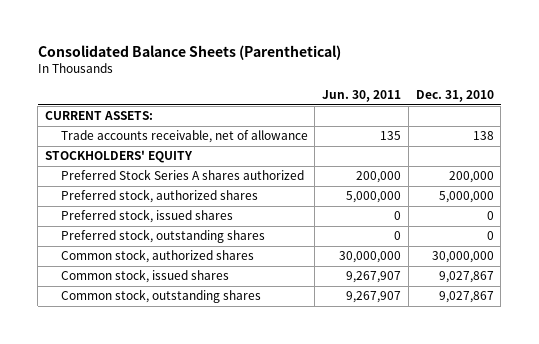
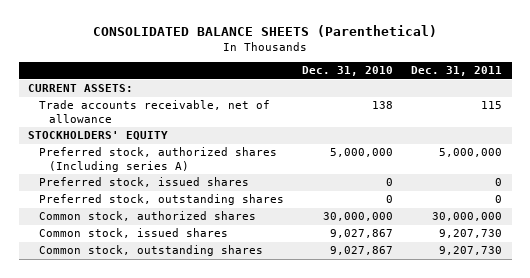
[37,44,341,60] Consolidated Balance Sheets (Parenthetical) -> [93,24,438,37] CONSOLIDATED BALANCE SHEETS (Parenthetical)
[322,90,402,103] Jun. 30, 2011 -> none
none -> [411,66,503,77] Dec. 31, 2011
[60,169,304,181] Preferred Stock Series A shares authorized -> none
[60,189,258,204] Preferred stock, authorized shares -> [38,147,277,172] Preferred stock, authorized shares (Including series A)

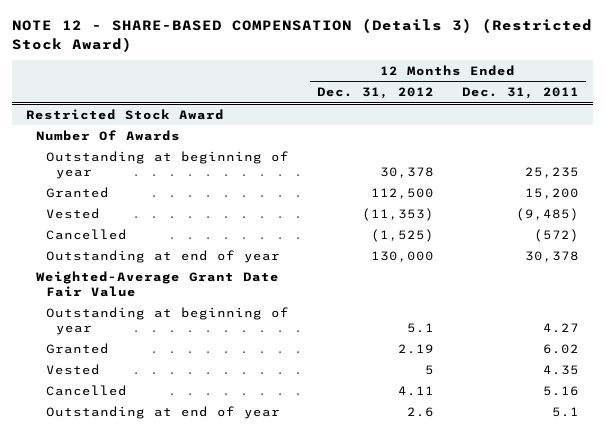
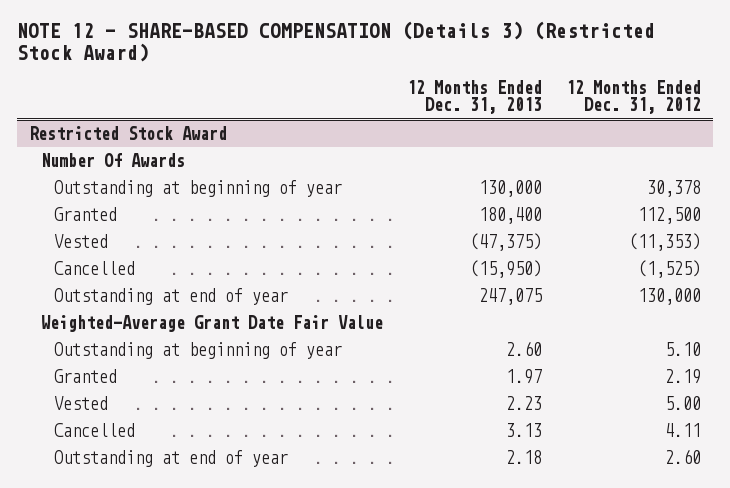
[462,87,580,100] Dec. 31, 2011 -> none
none -> [407,80,543,115] 12 Months Ended Dec. 31, 2013
[407,322,435,333] 5.1 -> [665,342,702,357] 5.10
[425,364,435,375] 5 -> [665,396,702,411] 5.00
[407,406,435,417] 2.6 -> [665,449,702,465] 2.60

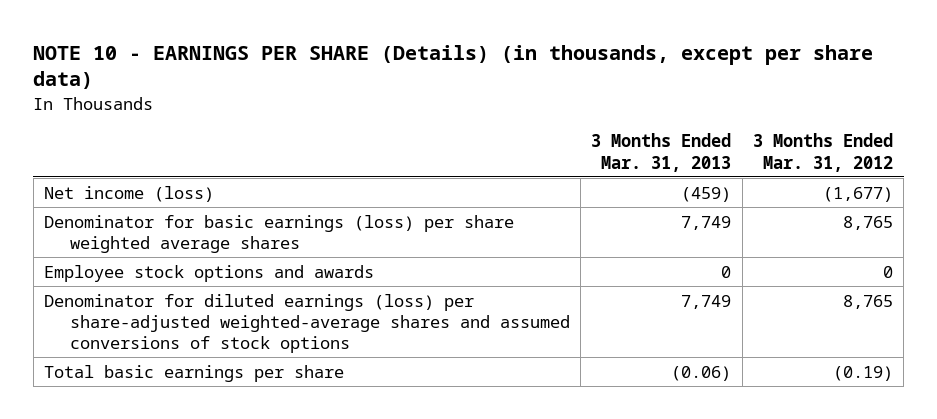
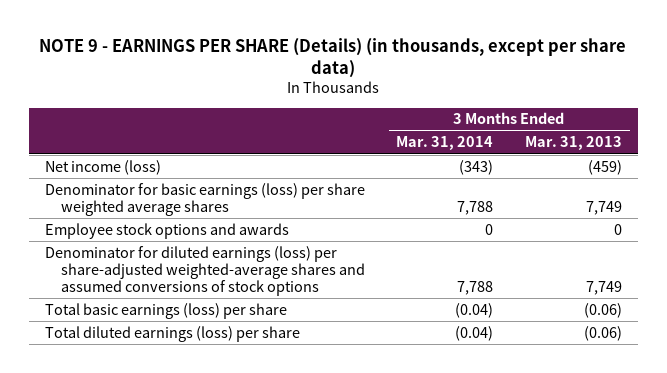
[33,44,874,90] NOTE 10 - EARNINGS PER SHARE (Details) (in thousands, except per share data) -> [39,37,627,78] NOTE 9 - EARNINGS PER SHARE (Details) (in thousands, except per share data)
[753,133,894,172] 3 Months Ended Mar. 31, 2012 -> none
none -> [396,136,494,151] Mar. 31, 2014
[43,364,344,382] Total basic earnings per share -> [44,302,287,319] Total basic earnings (loss) per share
none -> [44,325,300,342] Total diluted earnings (loss) per share

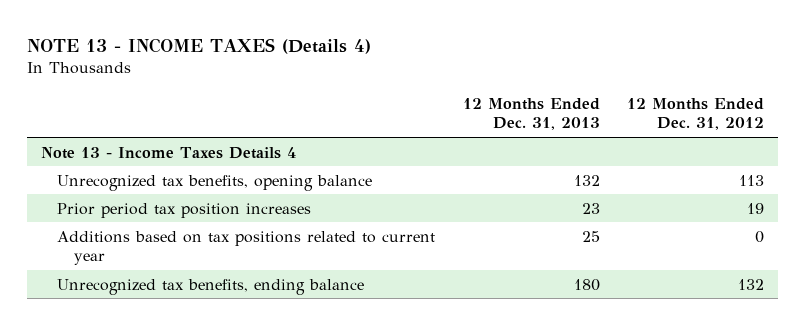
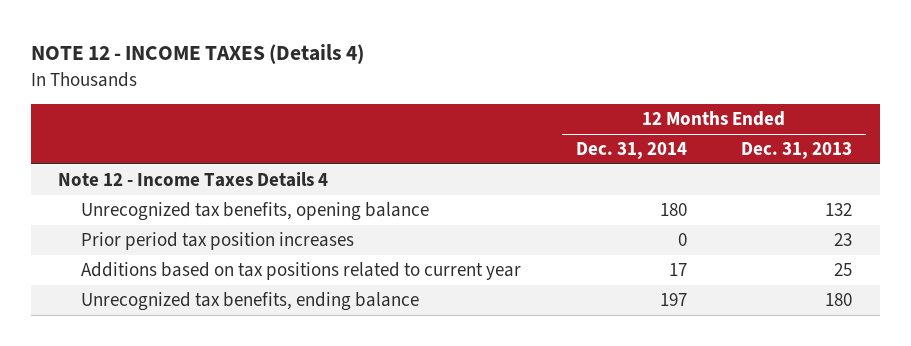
[27,37,372,54] NOTE 13 - INCOME TAXES (Details 4) -> [31,44,365,65] NOTE 12 - INCOME TAXES (Details 4)
[626,97,764,131] 12 Months Ended Dec. 31, 2012 -> none
none -> [575,141,687,159] Dec. 31, 2014
[41,146,297,159] Note 13 - Income Taxes Details 4 -> [58,171,329,187] Note 12 - Income Taxes Details 4

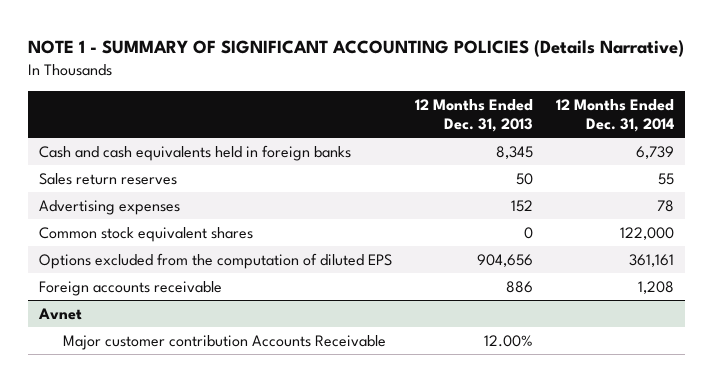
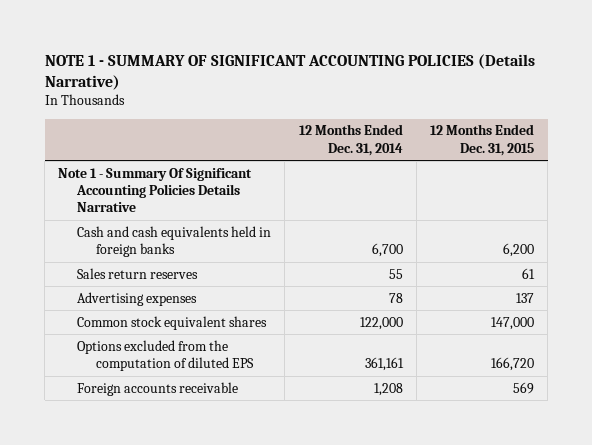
[415,98,534,132] 12 Months Ended Dec. 31, 2013 -> none
none -> [429,124,534,156] 12 Months Ended Dec. 31, 2015
none -> [58,167,253,213] Note 1 - Summary Of Significant Accounting Policies Details Narrative
[635,146,674,160] 6,739 -> [371,243,403,258] 6,700
[38,308,83,321] Avnet -> none
[62,335,386,351] Major customer contribution Accounts Receivable -> none

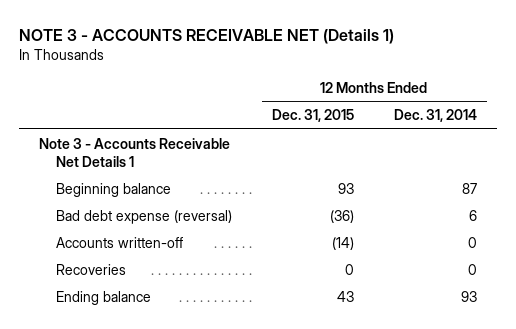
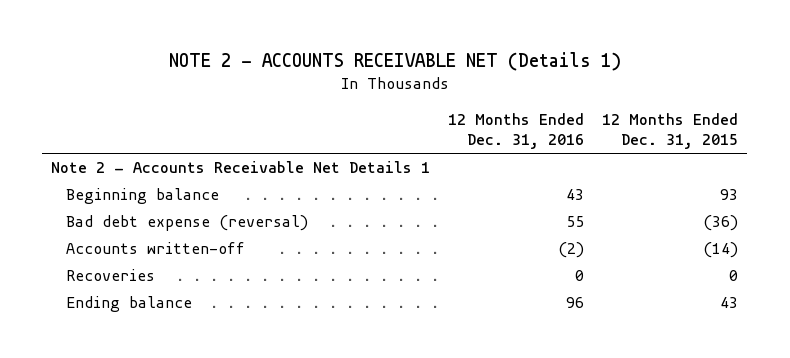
[19,28,395,44] NOTE 3 - ACCOUNTS RECEIVABLE NET (Details 1) -> [168,52,621,72] NOTE 2 - ACCOUNTS RECEIVABLE NET (Details 1)
[393,109,477,123] Dec. 31, 2014 -> none
none -> [448,112,585,150] 12 Months Ended Dec. 31, 2016
[39,137,231,167] Note 3 - Accounts Receivable Net Details 1 -> [51,161,431,174] Note 2 - Accounts Receivable Net Details 1

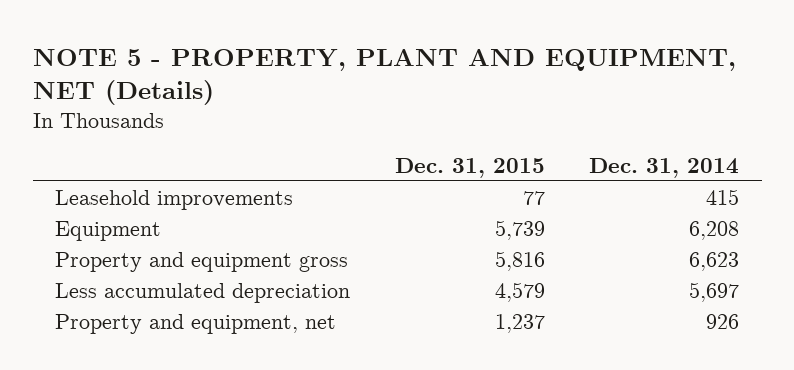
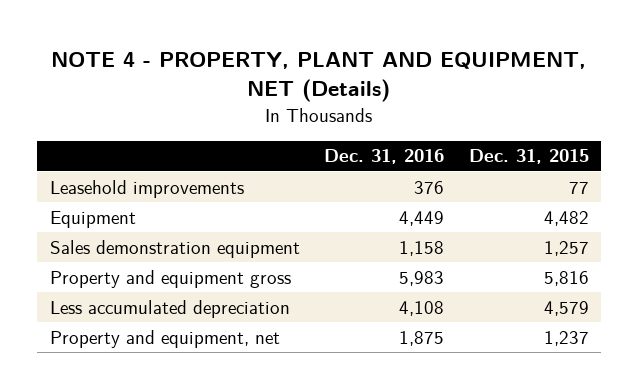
[32,48,736,106] NOTE 5 - PROPERTY, PLANT AND EQUIPMENT, NET (Details) -> [51,51,587,103] NOTE 4 - PROPERTY, PLANT AND EQUIPMENT, NET (Details)
[589,157,740,178] Dec. 31, 2014 -> none
none -> [324,149,445,165] Dec. 31, 2016
[494,219,545,240] 5,739 -> [544,210,590,226] 4,482
none -> [49,239,300,258] Sales demonstration equipment

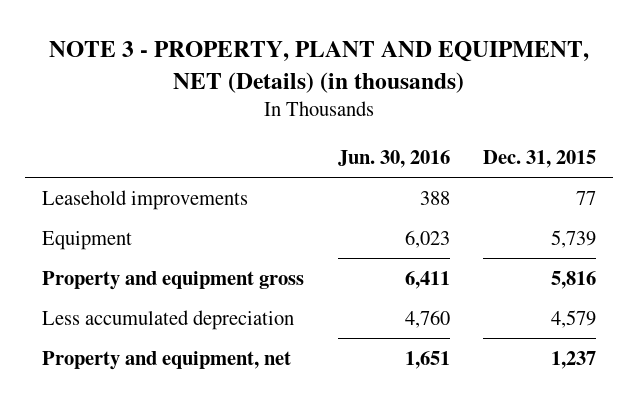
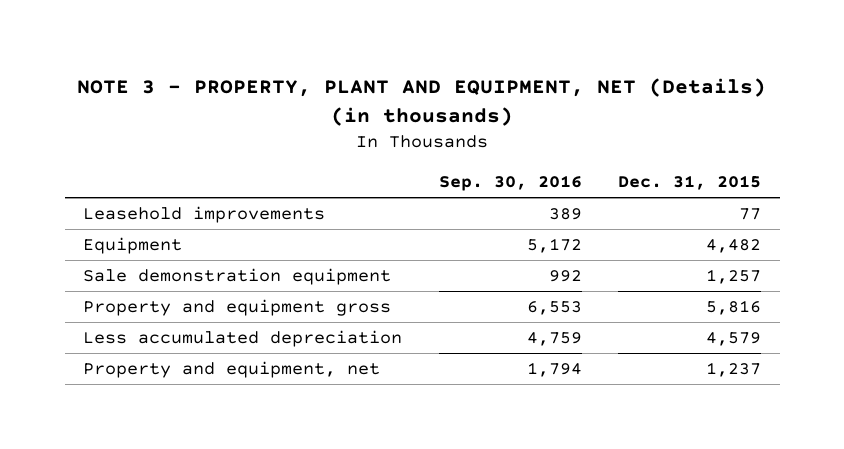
[337,149,450,168] Jun. 30, 2016 -> none
none -> [438,174,582,191] Sep. 30, 2016
[551,229,597,248] 5,739 -> [706,239,762,254] 4,482
none -> [82,268,391,286] Sale demonstration equipment

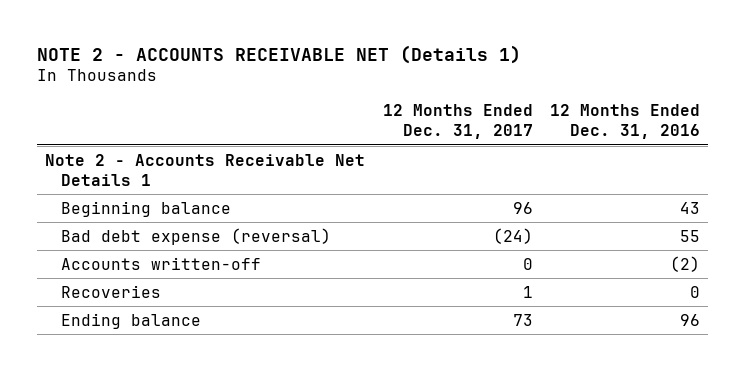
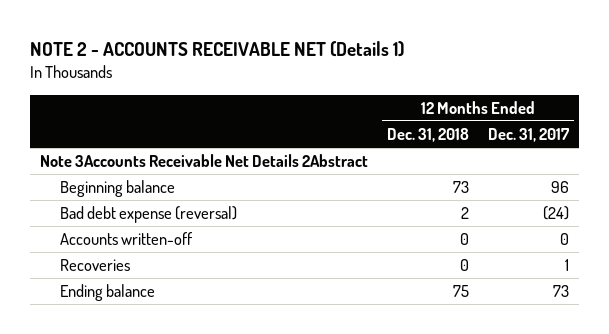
[549,104,700,140] 12 Months Ended Dec. 31, 2016 -> none
none -> [387,128,470,143] Dec. 31, 2018
[45,153,366,186] Note 2 - Accounts Receivable Net Details 1 -> [39,154,368,168] Note 3Accounts Receivable Net Details 2Abstract

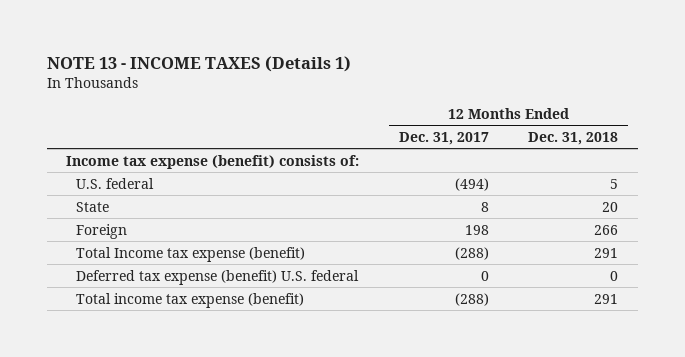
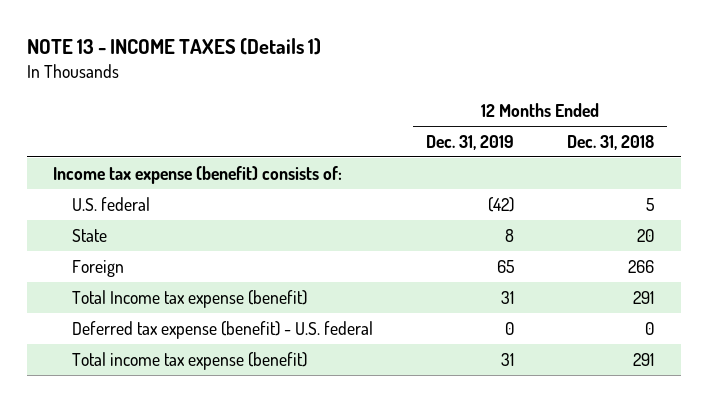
[398,131,489,145] Dec. 31, 2017 -> none
none -> [426,134,515,150] Dec. 31, 2019
[76,269,360,285] Deferred tax expense (benefit) U.S. federal -> [72,320,374,339] Deferred tax expense (benefit) - U.S. federal

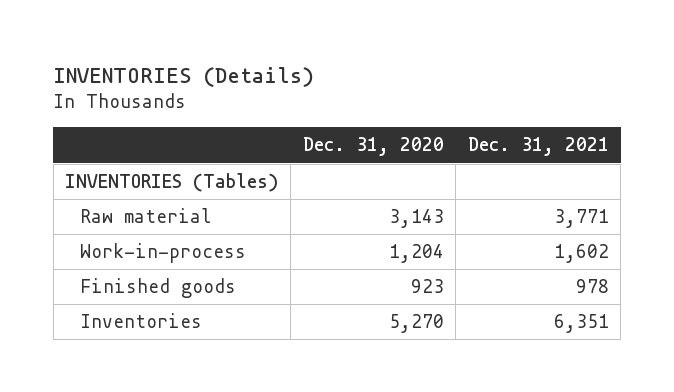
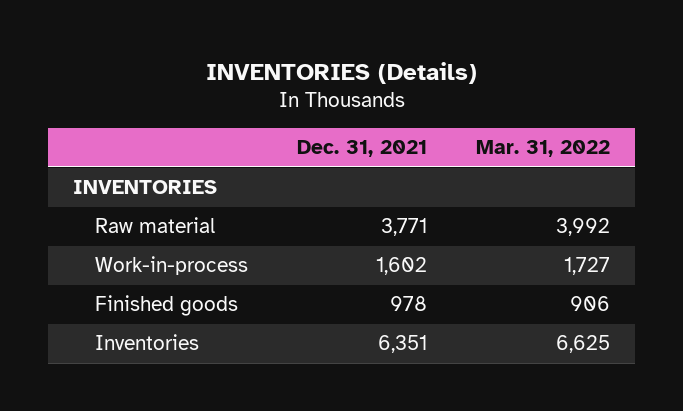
[302,137,444,157] Dec. 31, 2020 -> none
none -> [476,140,611,158] Mar. 31, 2022
[65,173,279,193] INVENTORIES (Tables) -> [72,180,217,195] INVENTORIES

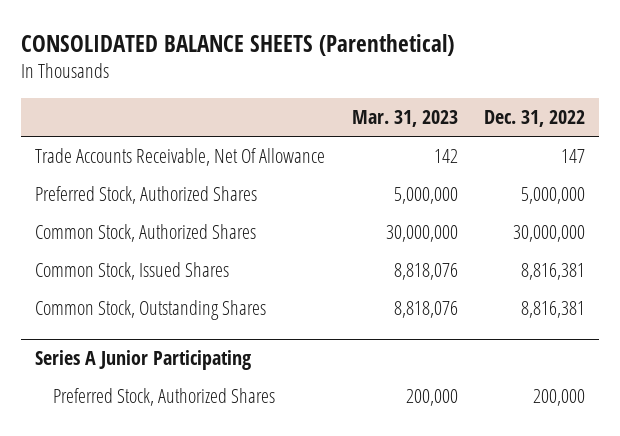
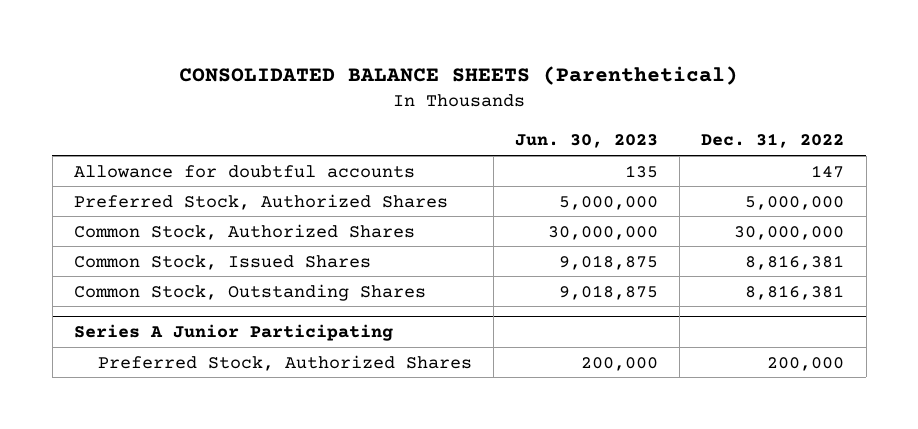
[351,109,458,127] Mar. 31, 2023 -> none
none -> [515,134,659,149] Jun. 30, 2023
[34,148,325,167] Trade Accounts Receivable, Net Of Allowance -> [73,164,415,178] Allowance for doubtful accounts

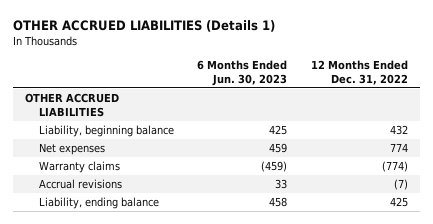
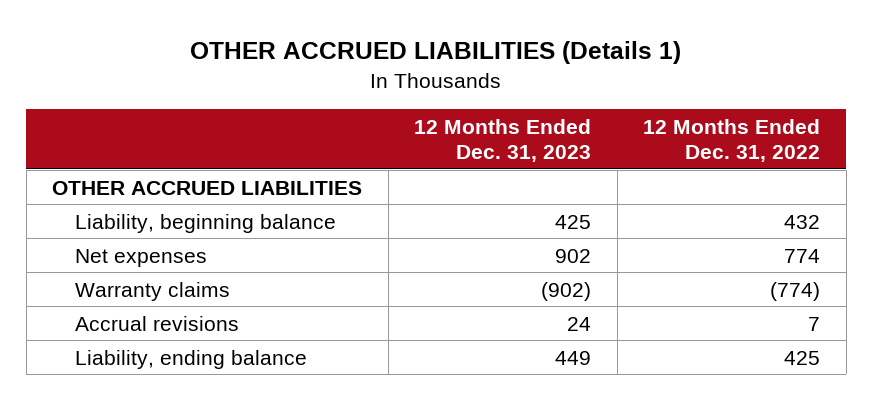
[197,60,288,86] 6 Months Ended Jun. 30, 2023 -> none
none -> [414,118,592,163] 12 Months Ended Dec. 31, 2023
[393,179,408,191] (7) -> [808,316,821,331] 7

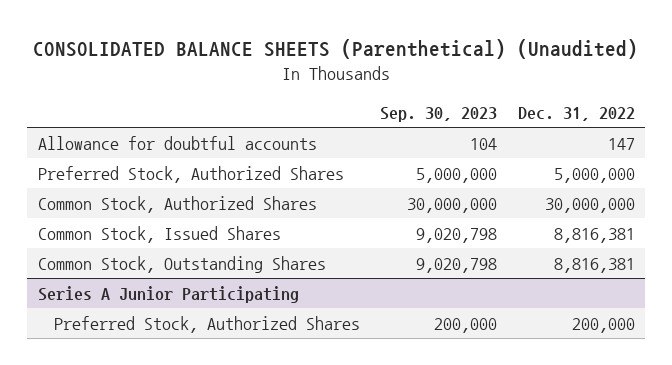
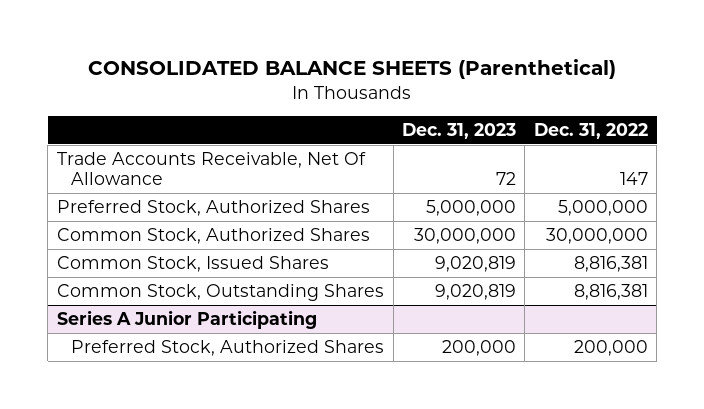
[33,39,639,60] CONSOLIDATED BALANCE SHEETS (Parenthetical) (Unaudited) -> [88,58,617,79] CONSOLIDATED BALANCE SHEETS (Parenthetical)
[380,107,498,123] Sep. 30, 2023 -> none
none -> [401,122,516,139] Dec. 31, 2023
[37,135,317,150] Allowance for doubtful accounts -> [56,151,366,186] Trade Accounts Receivable, Net Of Allowance

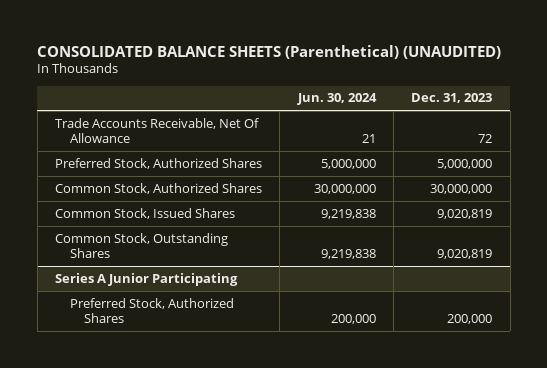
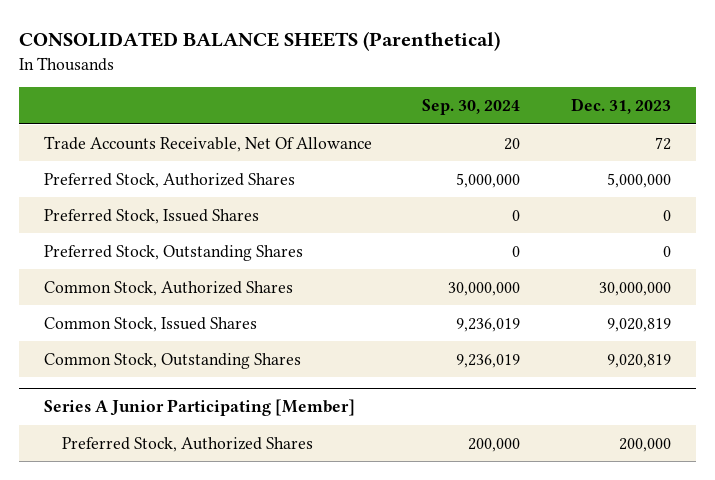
[37,44,502,59] CONSOLIDATED BALANCE SHEETS (Parenthetical) (UNAUDITED) -> [18,31,500,52] CONSOLIDATED BALANCE SHEETS (Parenthetical)
[296,93,377,106] Jun. 30, 2024 -> none
none -> [422,99,521,116] Sep. 30, 2024
none -> [43,208,259,224] Preferred Stock, Issued Shares
none -> [43,244,303,261] Preferred Stock, Outstanding Shares
[55,272,239,286] Series A Junior Participating -> [43,399,355,417] Series A Junior Participating [Member]

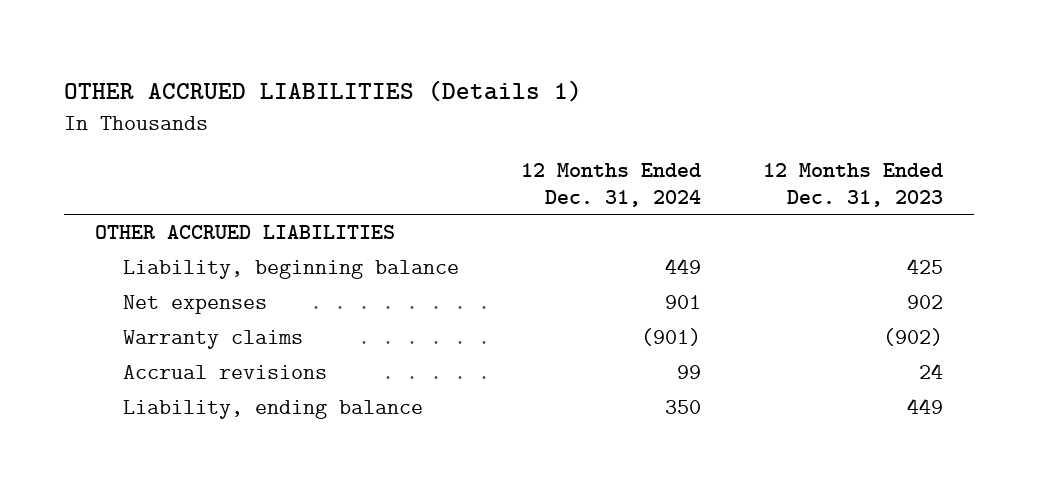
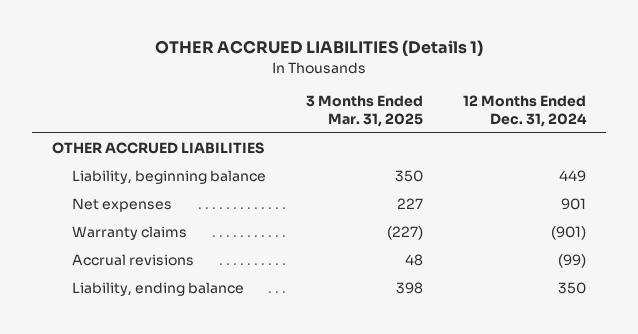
[763,162,944,207] 12 Months Ended Dec. 31, 2023 -> none
none -> [306,94,424,127] 3 Months Ended Mar. 31, 2025
[677,365,702,380] 99 -> [558,254,587,269] (99)

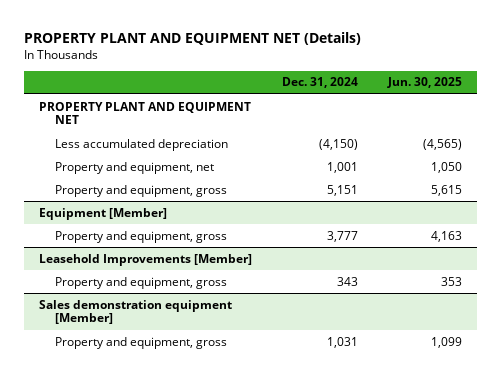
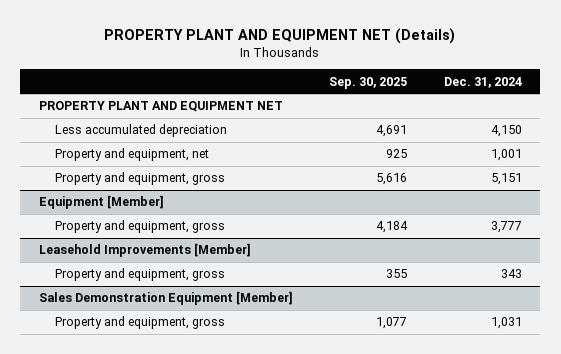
[386,77,462,89] Jun. 30, 2025 -> none
none -> [329,76,408,89] Sep. 30, 2025
[319,138,359,150] (4,150) -> [491,125,523,138] 4,150
[39,299,233,325] Sales demonstration equipment [Member] -> [38,291,293,306] Sales Demonstration Equipment [Member]

